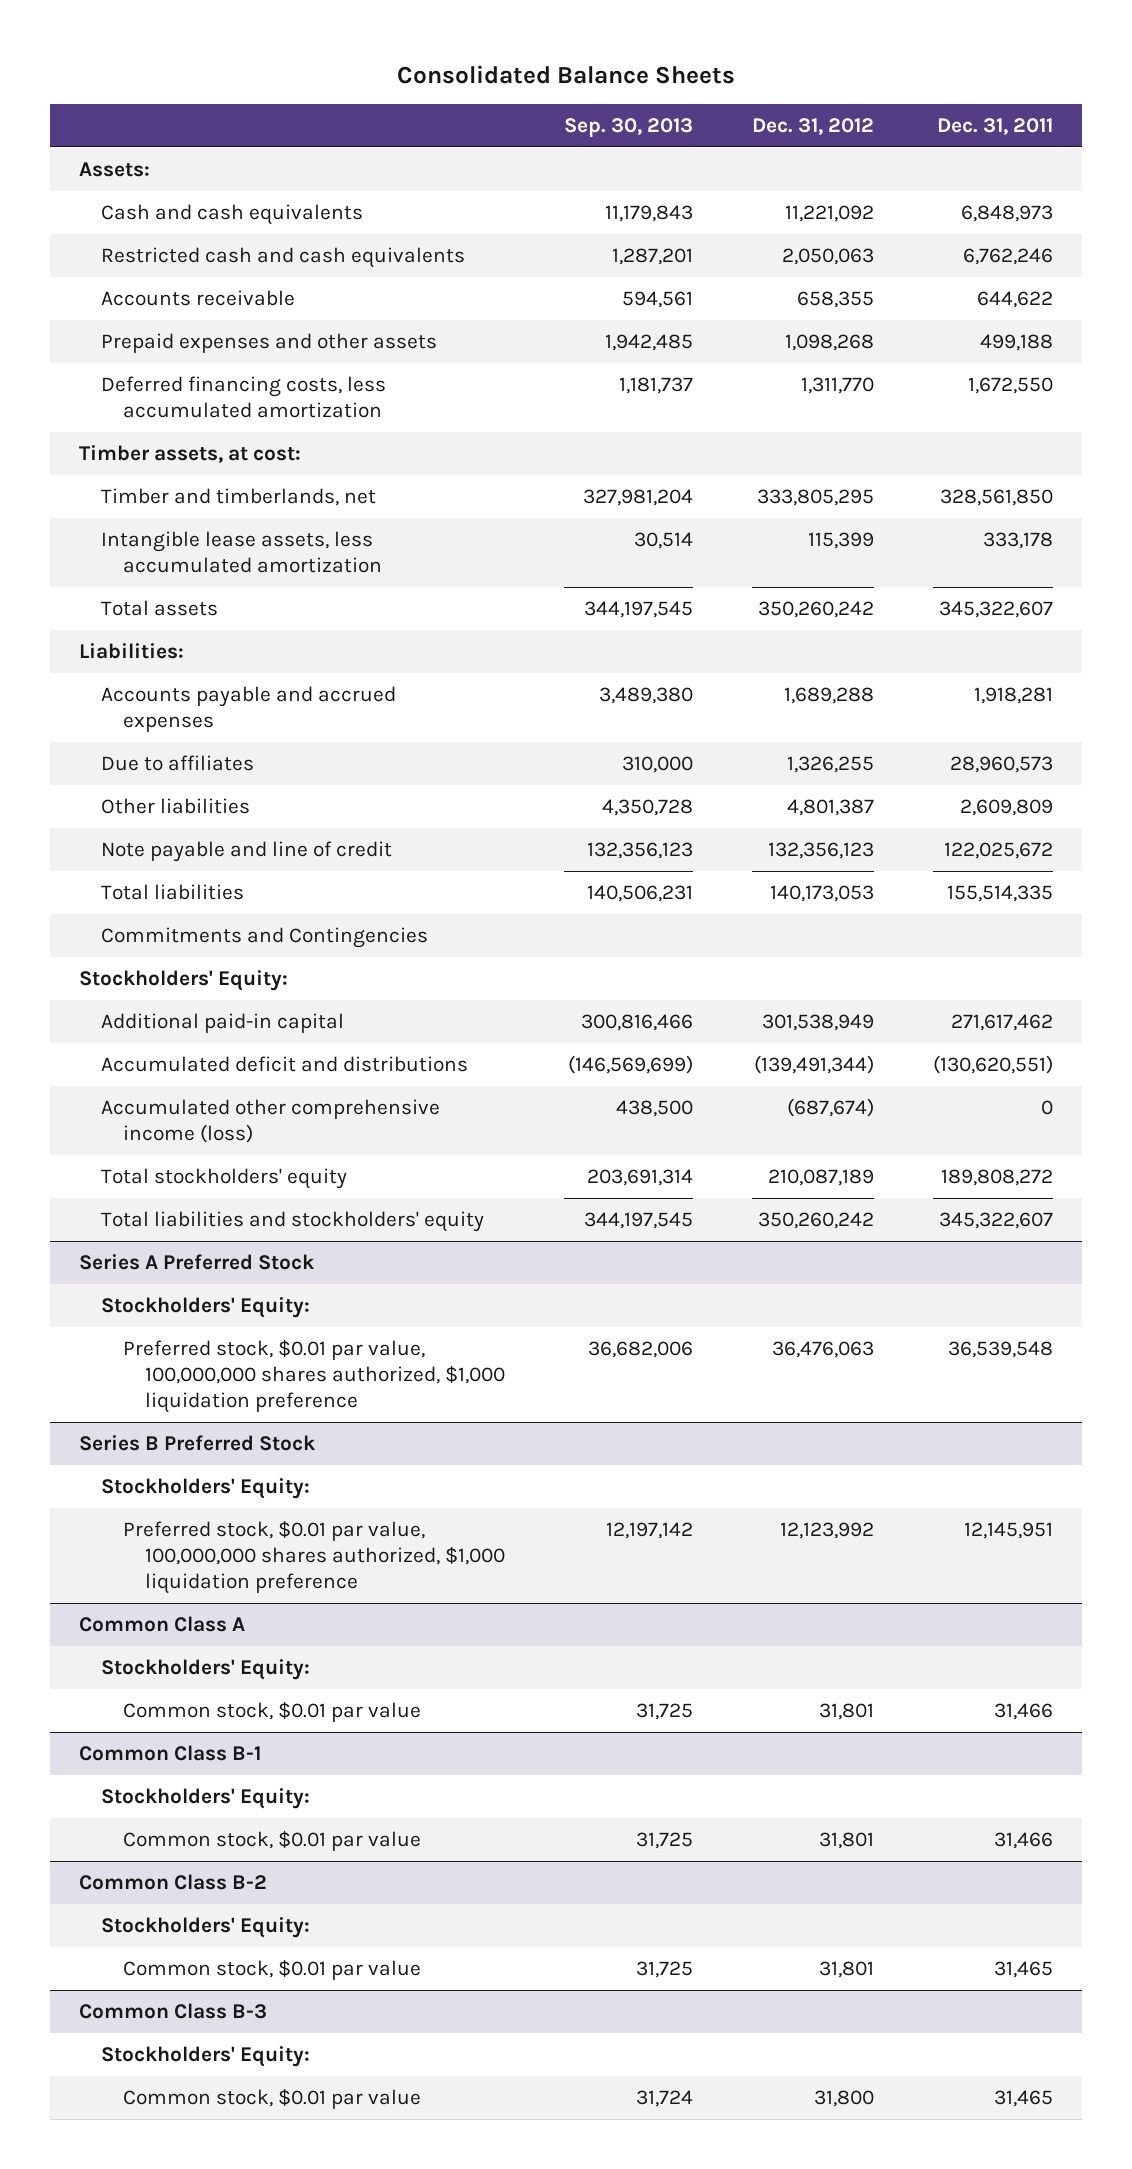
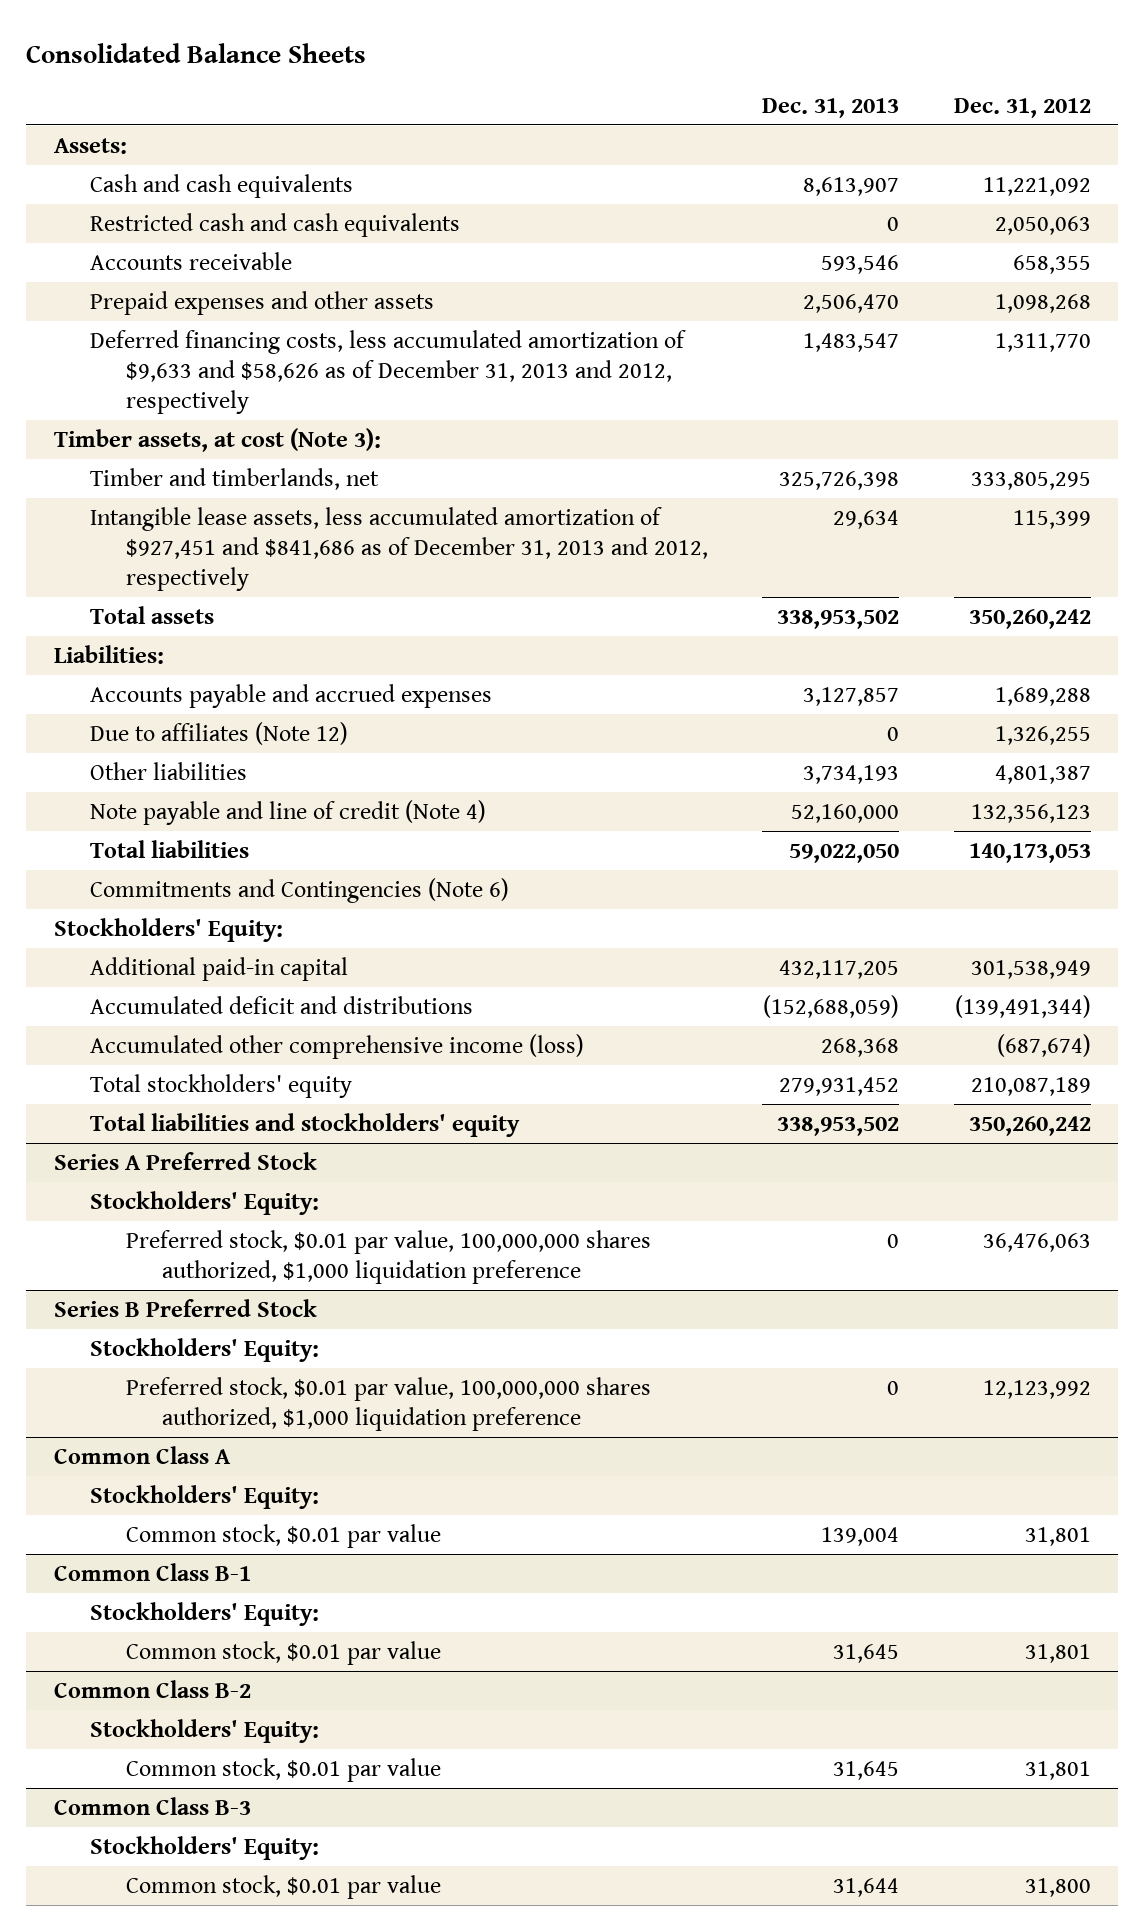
[563,117,693,137] Sep. 30, 2013 -> none
[936,117,1053,135] Dec. 31, 2011 -> none
none -> [762,97,900,118] Dec. 31, 2013
[101,376,387,419] Deferred financing costs, less accumulated amortization -> [89,329,686,415] Deferred financing costs, less accumulated amortization of $9,633 and $58,626 as of December 31, 2013 and 2012, respectively
[79,445,302,464] Timber assets, at cost: -> [53,427,381,452] Timber assets, at cost (Note 3):
[101,531,383,574] Intangible lease assets, less accumulated amortization -> [89,506,708,592] Intangible lease assets, less accumulated amortization of $927,451 and $841,686 as of December 31, 2013 and 2012, respectively
[101,755,255,772] Due to affiliates -> [89,721,348,745] Due to affiliates (Note 12)
[101,841,393,863] Note payable and line of credit -> [89,799,486,825] Note payable and line of credit (Note 4)
[101,927,429,949] Commitments and Contingencies -> [89,877,509,903] Commitments and Contingencies (Note 6)

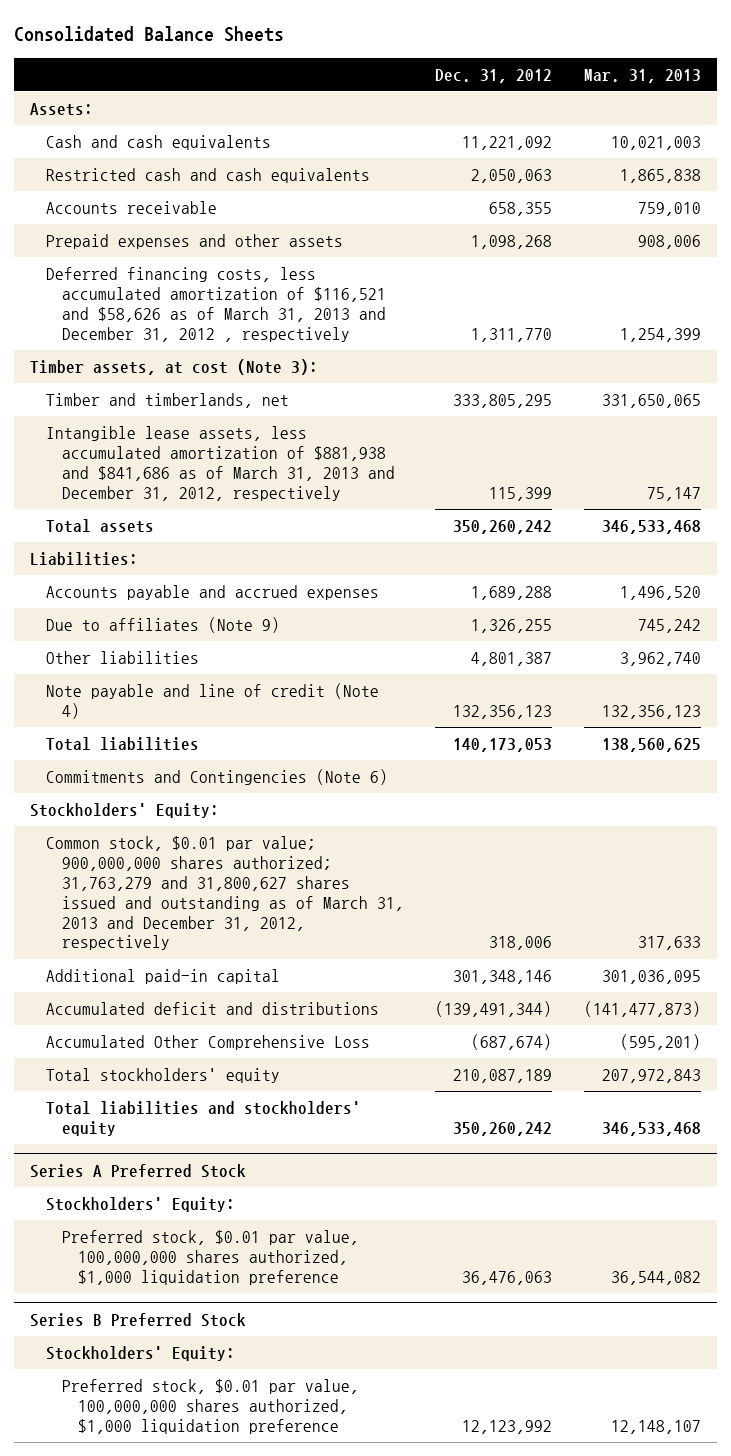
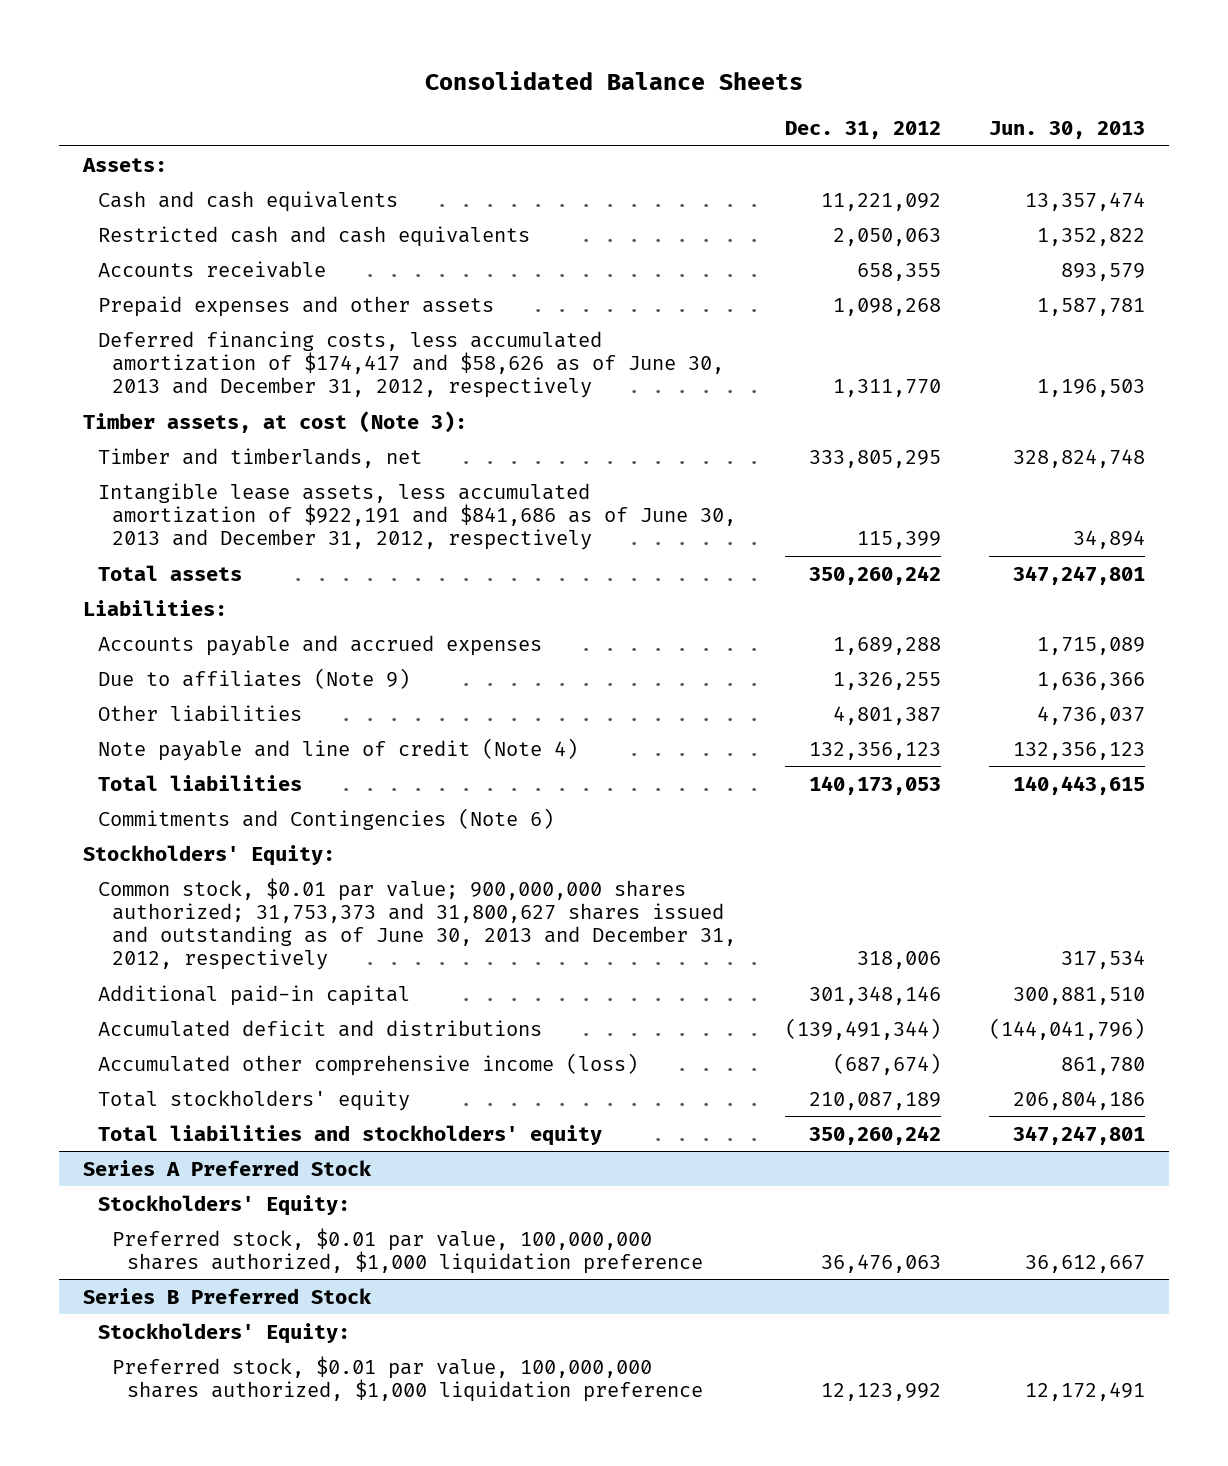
[584,68,702,83] Mar. 31, 2013 -> none
none -> [988,121,1145,140] Jun. 30, 2013
[45,267,386,342] Deferred financing costs, less accumulated amortization of $116,521 and $58,626 as of March 31, 2013 and December 31, 2012 , respectively -> [97,330,725,399] Deferred financing costs, less accumulated amortization of $174,417 and $58,626 as of June 30, 2013 and December 31, 2012, respectively
[45,426,395,501] Intangible lease assets, less accumulated amortization of $881,938 and $841,686 as of March 31, 2013 and December 31, 2012, respectively -> [97,482,737,551] Intangible lease assets, less accumulated amortization of $922,191 and $841,686 as of June 30, 2013 and December 31, 2012, respectively
[45,836,404,951] Common stock, $0.01 par value; 900,000,000 shares authorized; 31,763,279 and 31,800,627 shares issued and outstanding as of March 31, 2013 and December 31, 2012, respectively -> [97,877,737,971] Common stock, $0.01 par value; 900,000,000 shares authorized; 31,753,373 and 31,800,627 shares issued and outstanding as of June 30, 2013 and December 31, 2012, respectively
[45,1035,370,1051] Accumulated Other Comprehensive Loss -> [97,1052,638,1076] Accumulated other comprehensive income (loss)

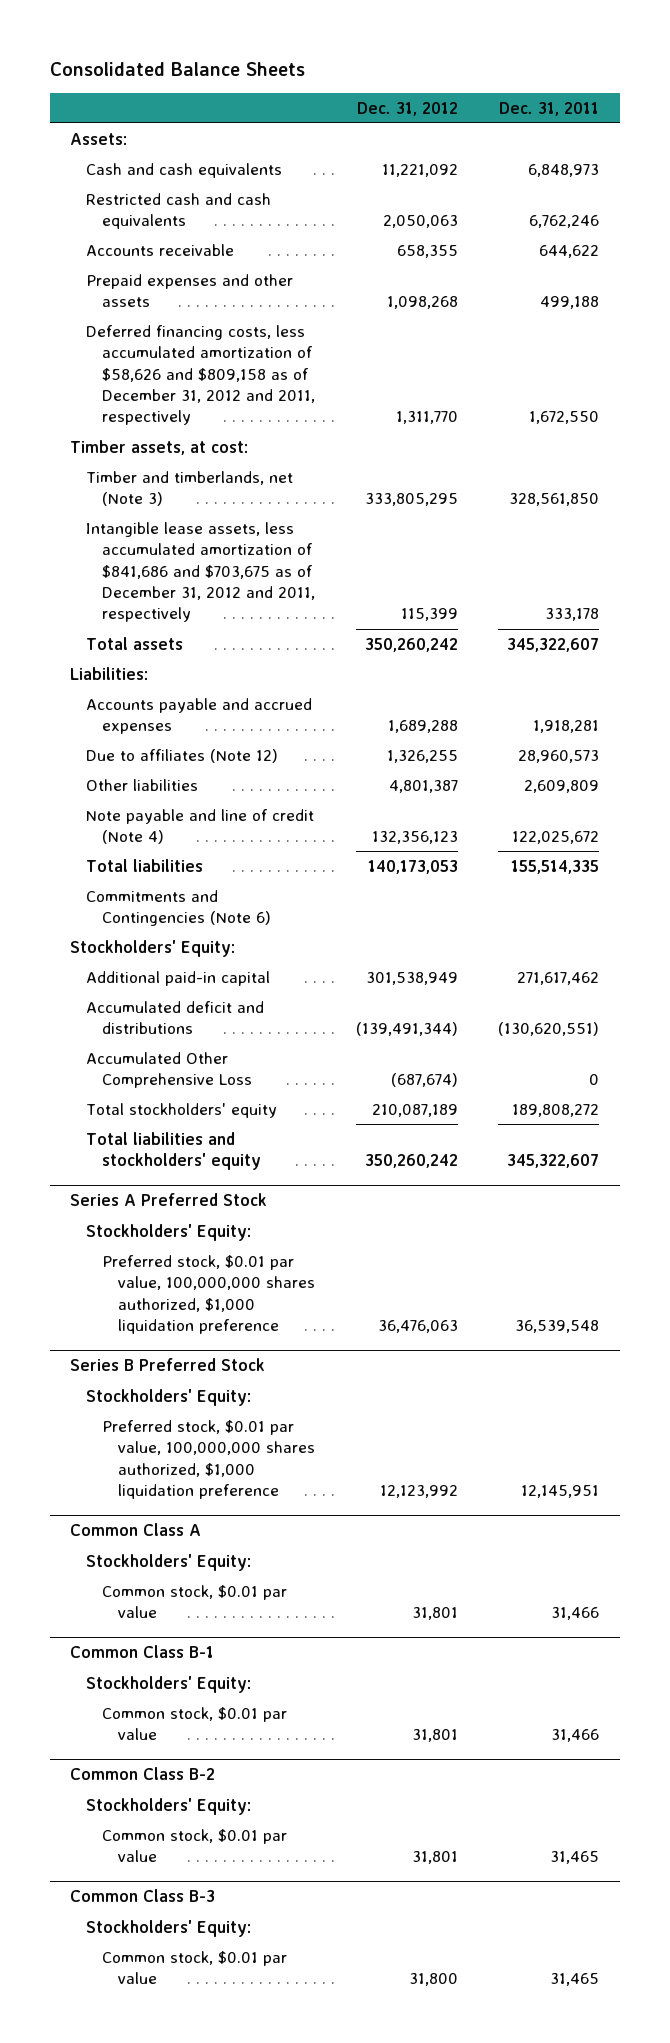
[988,121,1145,140] Jun. 30, 2013 -> none
none -> [499,101,600,116] Dec. 31, 2011
[97,330,725,399] Deferred financing costs, less accumulated amortization of $174,417 and $58,626 as of June 30, 2013 and December 31, 2012, respectively -> [86,324,315,426] Deferred financing costs, less accumulated amortization of $58,626 and $809,158 as of December 31, 2012 and 2011, respectively
[83,410,468,433] Timber assets, at cost (Note 3): -> [70,439,249,455] Timber assets, at cost:
[97,447,422,468] Timber and timberlands, net -> [86,470,294,507] Timber and timberlands, net (Note 3)
[97,482,737,551] Intangible lease assets, less accumulated amortization of $922,191 and $841,686 as of June 30, 2013 and December 31, 2012, respectively -> [86,521,315,623] Intangible lease assets, less accumulated amortization of $841,686 and $703,675 as of December 31, 2012 and 2011, respectively
[97,667,410,689] Due to affiliates (Note 9) -> [86,748,279,763] Due to affiliates (Note 12)
[97,877,737,971] Common stock, $0.01 par value; 900,000,000 shares authorized; 31,753,373 and 31,800,627 shares issued and outstanding as of June 30, 2013 and December 31, 2012, respectively -> none
[808,985,941,1005] 301,348,146 -> [365,971,458,985] 301,538,949
[97,1052,638,1076] Accumulated other comprehensive income (loss) -> [86,1051,252,1089] Accumulated Other Comprehensive Loss
none -> [70,1523,202,1537] Common Class A
none -> [86,1553,252,1571] Stockholders' Equity:
none -> [101,1584,287,1619] Common stock, $0.01 par value
none -> [70,1645,215,1659] Common Class B-1
none -> [86,1675,252,1693] Stockholders' Equity:
none -> [101,1706,287,1741] Common stock, $0.01 par value
none -> [70,1767,216,1781] Common Class B-2
none -> [86,1797,252,1815] Stockholders' Equity:
none -> [101,1828,287,1863] Common stock, $0.01 par value
none -> [70,1889,216,1903] Common Class B-3
none -> [86,1919,252,1937] Stockholders' Equity:
none -> [101,1950,287,1985] Common stock, $0.01 par value

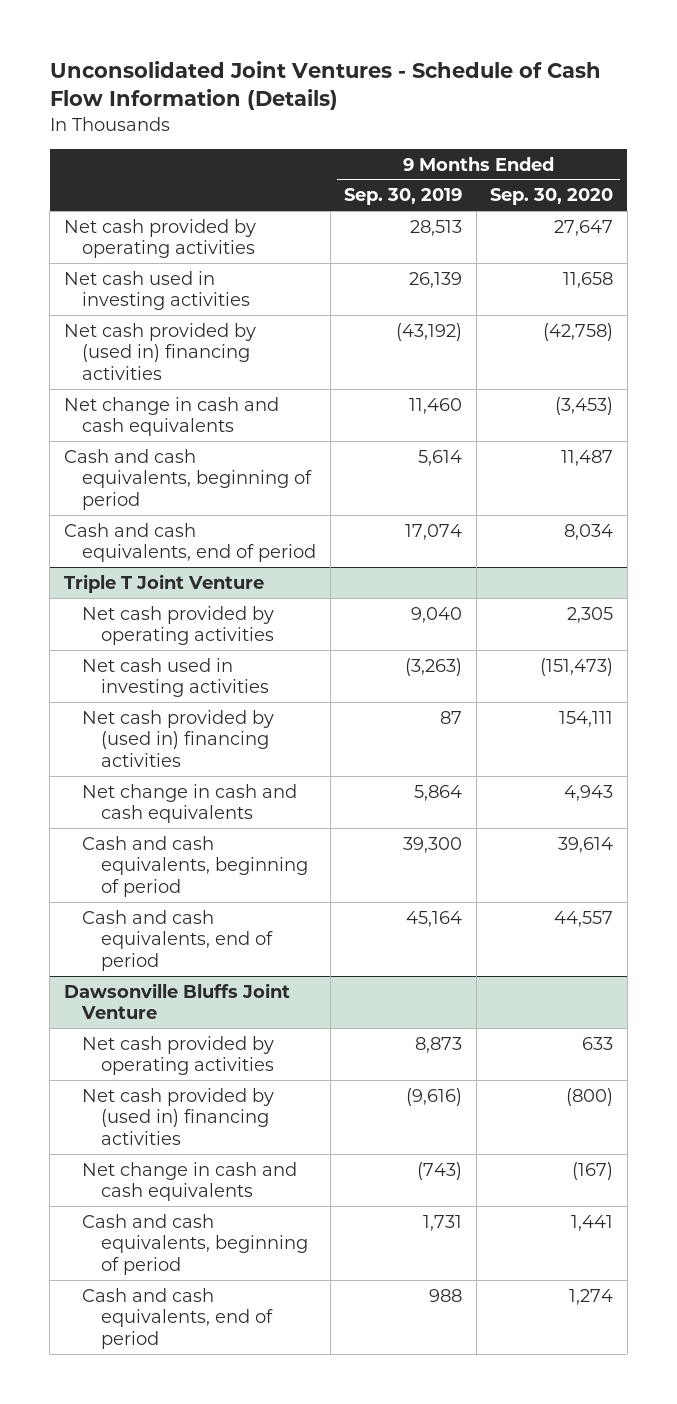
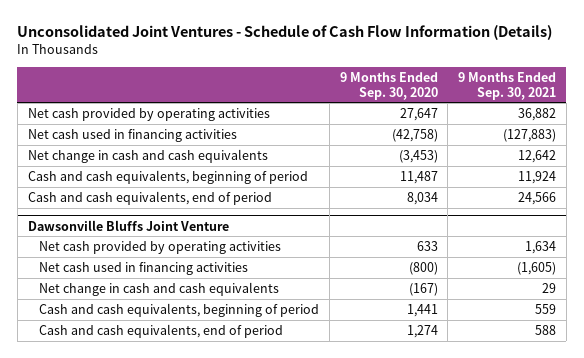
[344,188,463,206] Sep. 30, 2019 -> none
none -> [458,71,557,100] 9 Months Ended Sep. 30, 2021
[63,270,251,311] Net cash used in investing activities -> none
[63,322,256,380] Net cash provided by (used in) financing activities -> [27,129,237,143] Net cash used in financing activities
[63,573,264,593] Triple T Joint Venture -> none
[82,605,275,646] Net cash provided by operating activities -> none
[82,657,269,698] Net cash used in investing activities -> none
[82,709,275,767] Net cash provided by (used in) financing activities -> none
[82,783,298,824] Net change in cash and cash equivalents -> none
[82,835,308,897] Cash and cash equivalents, beginning of period -> none
[82,909,273,971] Cash and cash equivalents, end of period -> none
[82,1087,275,1145] Net cash provided by (used in) financing activities -> [39,262,249,276] Net cash used in financing activities

